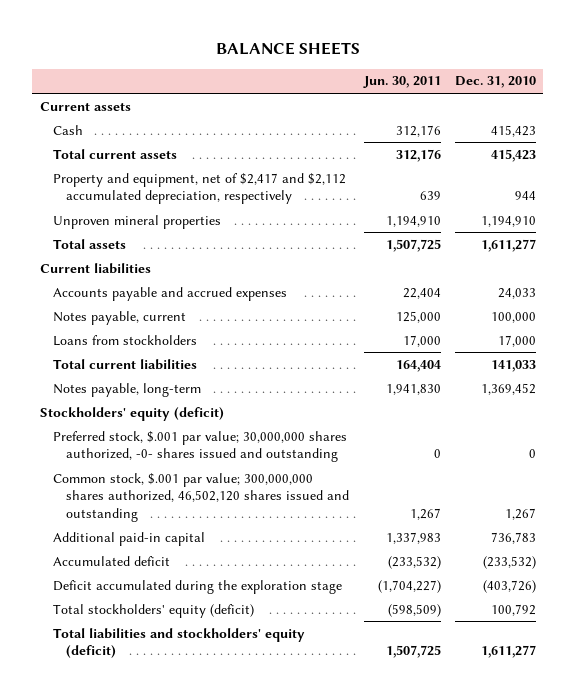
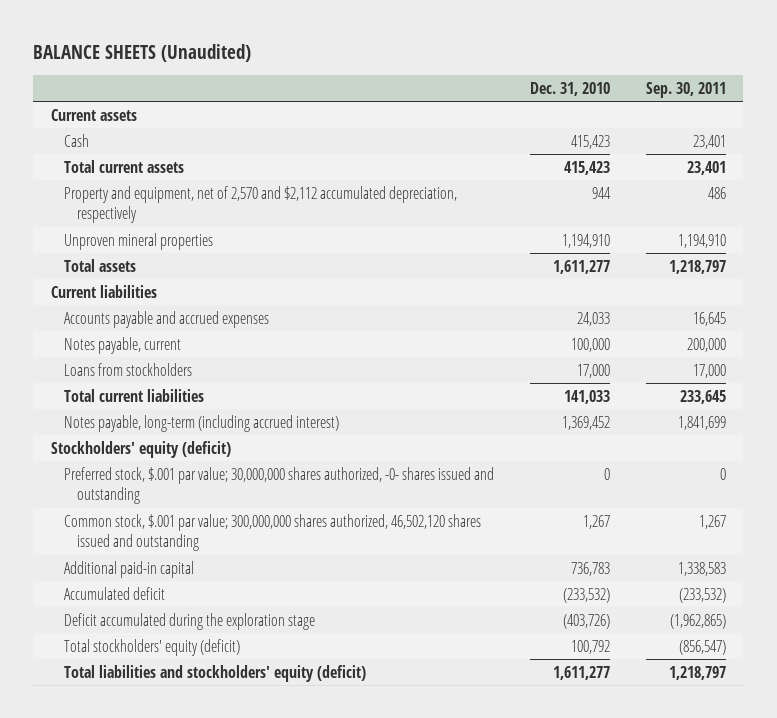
[215,42,360,56] BALANCE SHEETS -> [33,43,252,62] BALANCE SHEETS (Unaudited)
[362,76,441,89] Jun. 30, 2011 -> none
none -> [645,81,726,98] Sep. 30, 2011
[52,172,346,205] Property and equipment, net of $2,417 and $2,112 accumulated depreciation, respectively -> [64,185,458,224] Property and equipment, net of 2,570 and $2,112 accumulated depreciation, respectively
[52,382,201,397] Notes payable, long-term -> [64,414,340,432] Notes payable, long-term (including accrued interest)

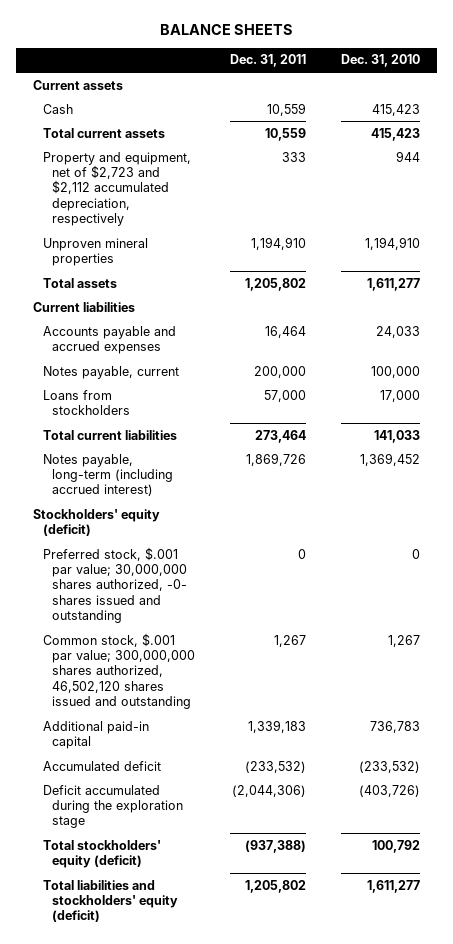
[33,43,252,62] BALANCE SHEETS (Unaudited) -> [159,24,293,36] BALANCE SHEETS
[645,81,726,98] Sep. 30, 2011 -> none
none -> [229,54,306,68] Dec. 31, 2011
[64,185,458,224] Property and equipment, net of 2,570 and $2,112 accumulated depreciation, respectively -> [42,151,191,226] Property and equipment, net of $2,723 and $2,112 accumulated depreciation, respectively

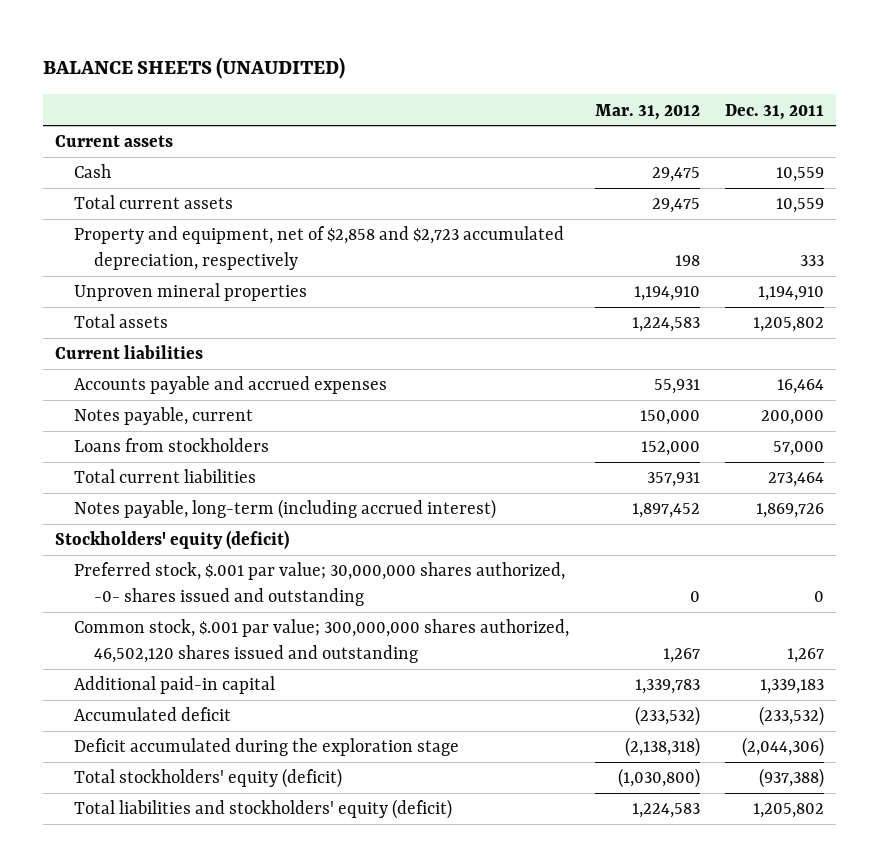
[159,24,293,36] BALANCE SHEETS -> [42,56,345,79] BALANCE SHEETS (UNAUDITED)
[340,54,420,68] Dec. 31, 2010 -> none
none -> [594,103,700,120] Mar. 31, 2012
[42,151,191,226] Property and equipment, net of $2,723 and $2,112 accumulated depreciation, respectively -> [74,226,565,270] Property and equipment, net of $2,858 and $2,723 accumulated depreciation, respectively

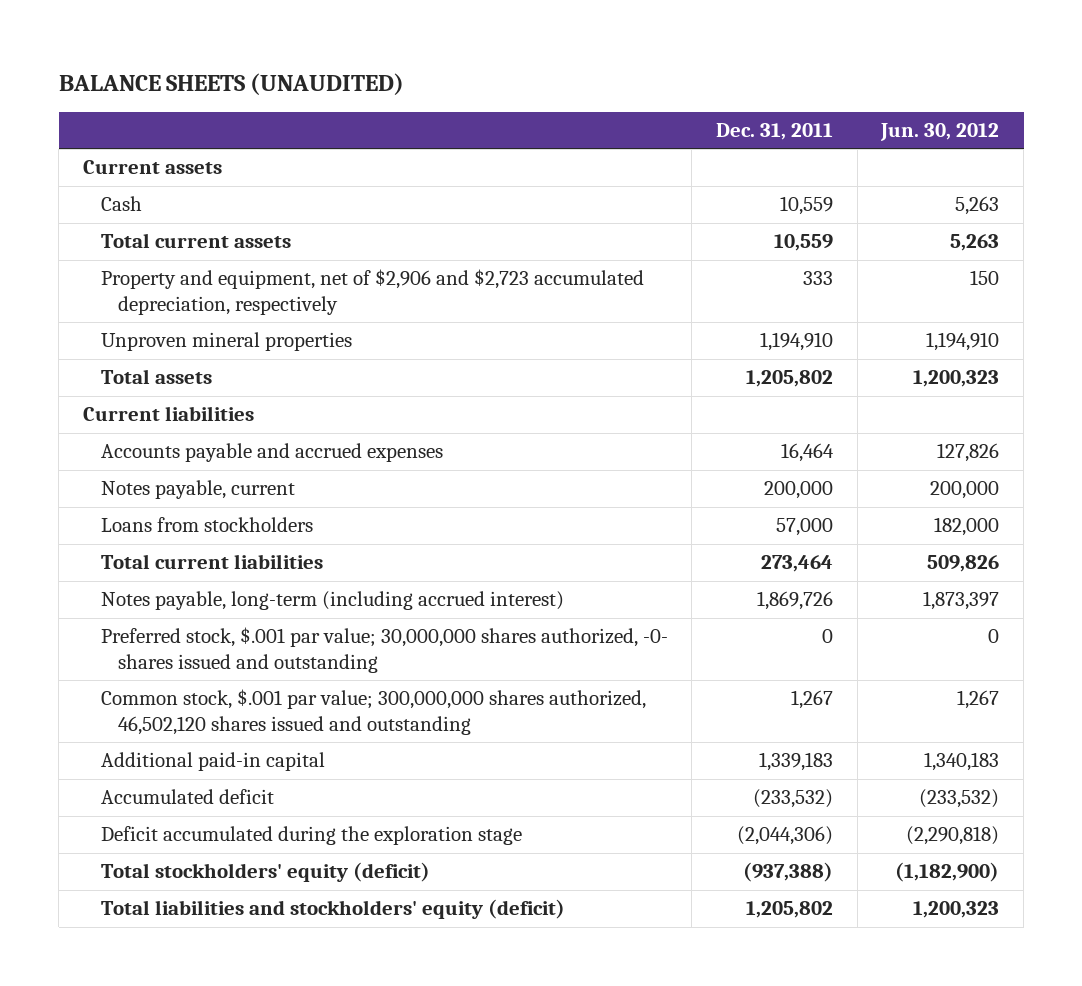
[594,103,700,120] Mar. 31, 2012 -> none
none -> [880,122,1000,141] Jun. 30, 2012
[74,226,565,270] Property and equipment, net of $2,858 and $2,723 accumulated depreciation, respectively -> [100,269,644,315] Property and equipment, net of $2,906 and $2,723 accumulated depreciation, respectively
[55,530,290,550] Stockholders' equity (deficit) -> none

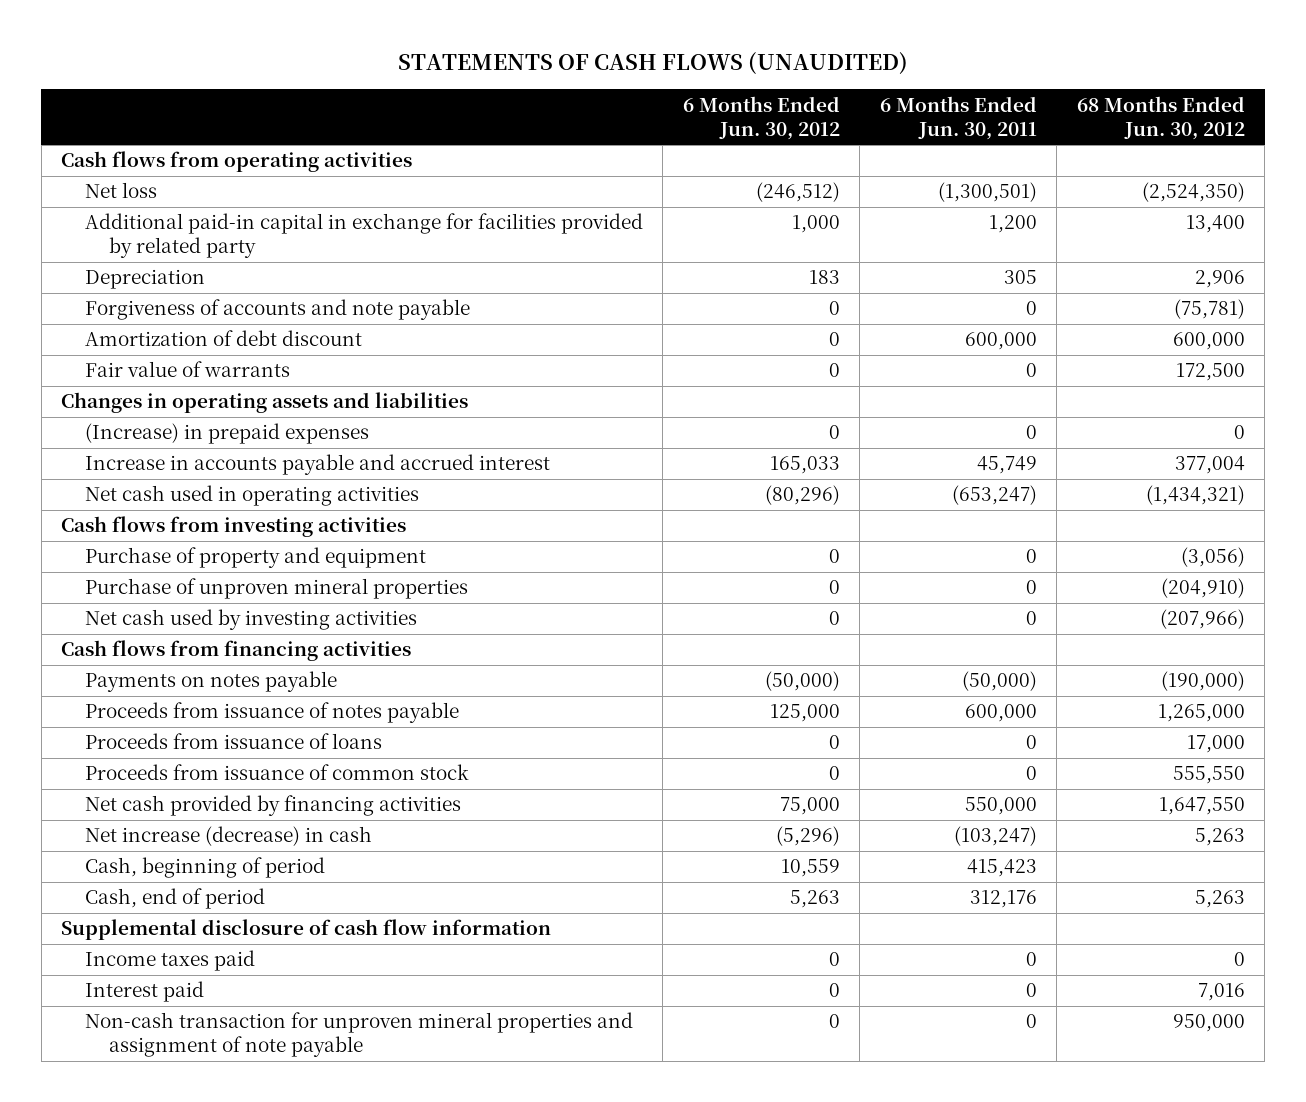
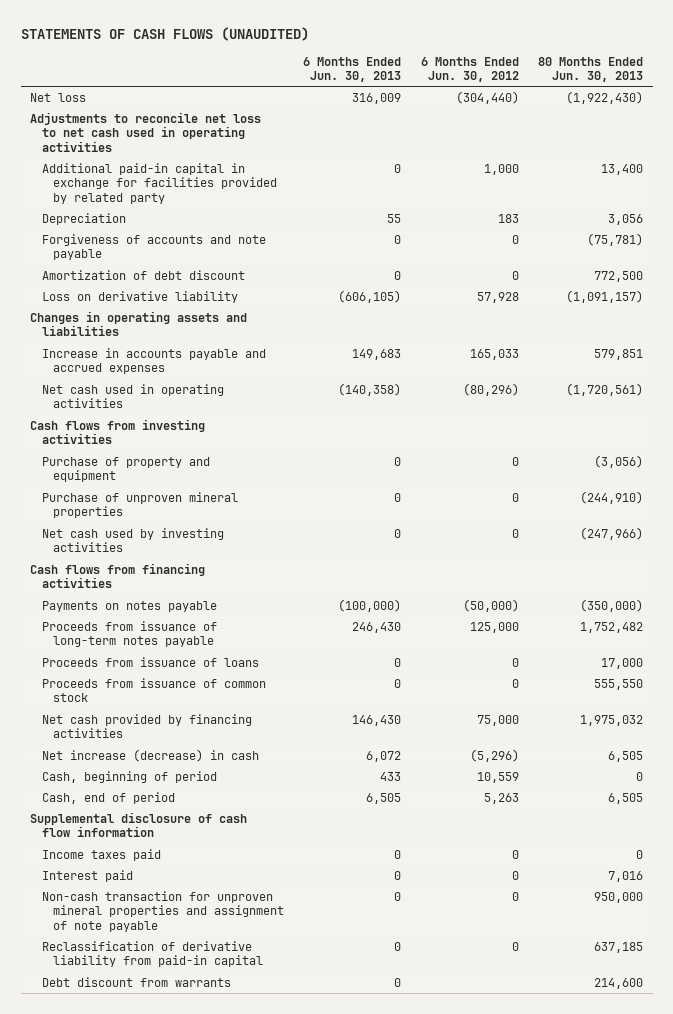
[879,95,1037,140] 6 Months Ended Jun. 30, 2011 -> none
[1076,95,1245,140] 68 Months Ended Jun. 30, 2012 -> none
none -> [303,56,402,83] 6 Months Ended Jun. 30, 2013
none -> [538,56,644,83] 80 Months Ended Jun. 30, 2013
[61,151,413,173] Cash flows from operating activities -> none
[755,182,840,203] (246,512) -> [455,90,519,104] (304,440)
none -> [30,111,262,152] Adjustments to reconcile net loss to net cash used in operating activities
[84,361,290,378] Fair value of warrants -> none
none -> [41,290,238,303] Loss on derivative liability
[84,423,369,445] (Increase) in prepaid expenses -> none
[84,454,550,476] Increase in accounts payable and accrued interest -> [41,347,266,375] Increase in accounts payable and accrued expenses
[84,702,459,724] Proceeds from issuance of notes payable -> [41,620,217,648] Proceeds from issuance of long-term notes payable
none -> [41,940,263,968] Reclassification of derivative liability from paid-in capital
none -> [41,976,231,987] Debt discount from warrants

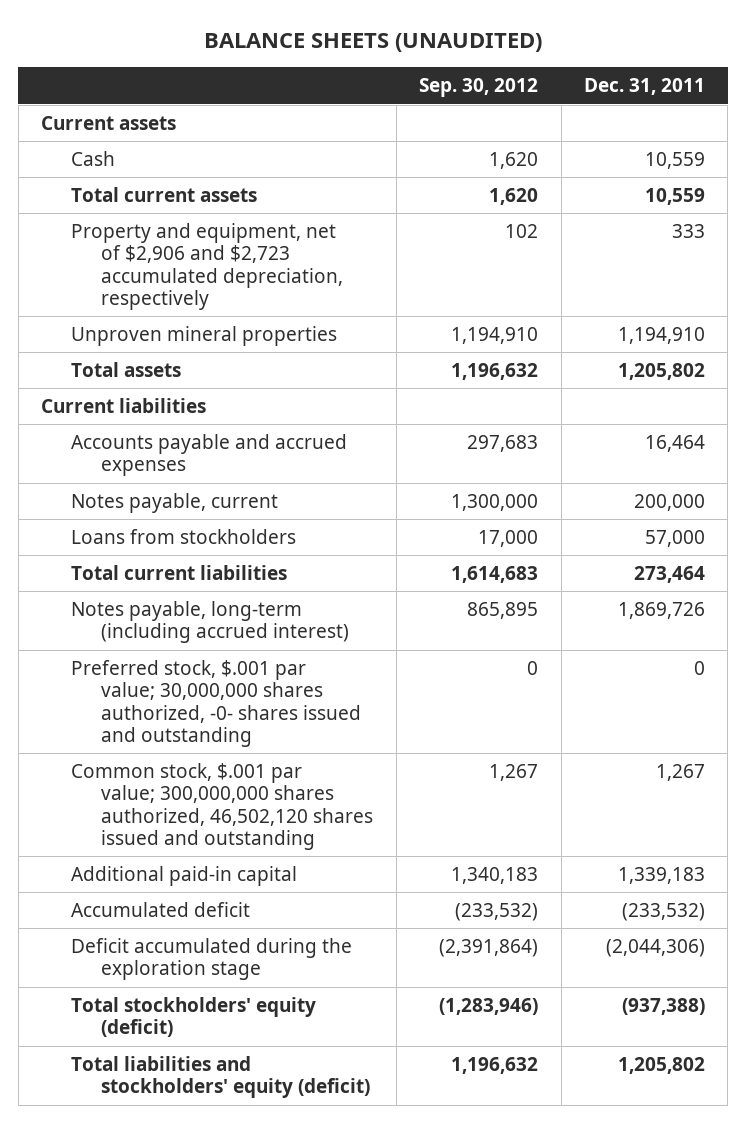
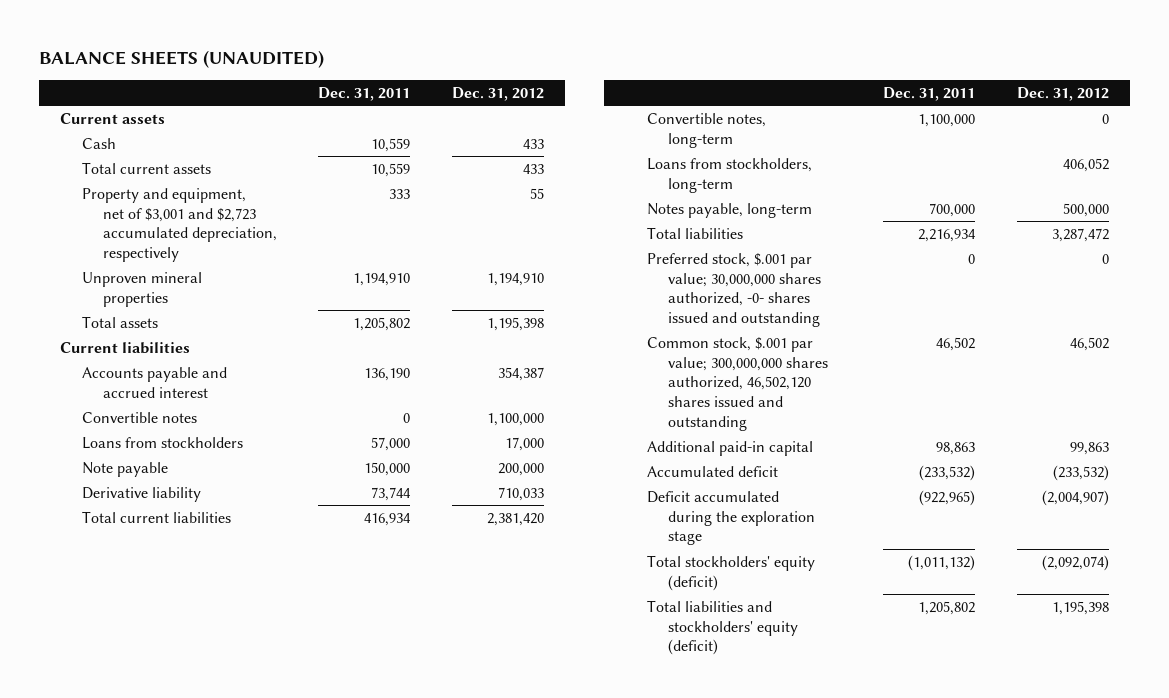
[419,78,539,98] Sep. 30, 2012 -> none
none -> [451,86,544,101] Dec. 31, 2012
[71,223,344,311] Property and equipment, net of $2,906 and $2,723 accumulated depreciation, respectively -> [81,187,278,263] Property and equipment, net of $3,001 and $2,723 accumulated depreciation, respectively
[71,493,279,514] Notes payable, current -> none
[71,434,348,477] Accounts payable and accrued expenses -> [81,366,227,398] Accounts payable and accrued interest
[644,435,705,453] 16,464 -> [364,367,411,381] 136,190
none -> [81,411,197,423] Convertible notes
none -> [81,461,168,477] Note payable
none -> [81,486,201,502] Derivative liability
[633,566,705,584] 273,464 -> [364,512,412,526] 416,934
none -> [646,112,766,148] Convertible notes, long-term
none -> [646,157,812,193] Loans from stockholders, long-term
[71,601,350,644] Notes payable, long-term (including accrued interest) -> [646,202,812,218] Notes payable, long-term
[617,602,705,620] 1,869,726 -> [929,202,976,217] 700,000
none -> [646,226,743,239] Total liabilities
[655,764,705,782] 1,267 -> [936,336,976,351] 46,502
[617,867,705,885] 1,339,183 -> [936,441,976,455] 98,863
[605,939,705,958] (2,044,306) -> [919,489,976,506] (922,965)
[621,998,705,1016] (937,388) -> [908,554,976,571] (1,011,132)

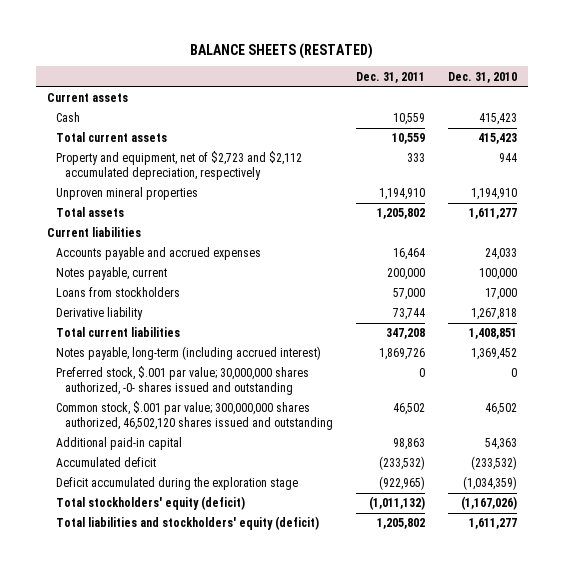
[39,50,325,69] BALANCE SHEETS (UNAUDITED) -> [190,42,374,59] BALANCE SHEETS (RESTATED)
[451,86,544,101] Dec. 31, 2012 -> none
none -> [447,71,517,83] Dec. 31, 2010
[81,187,278,263] Property and equipment, net of $3,001 and $2,723 accumulated depreciation, respectively -> [56,151,303,181] Property and equipment, net of $2,723 and $2,112 accumulated depreciation, respectively
[81,411,197,423] Convertible notes -> none
[81,366,227,398] Accounts payable and accrued interest -> [56,247,262,261] Accounts payable and accrued expenses
[364,367,411,381] 136,190 -> [393,248,426,261] 16,464
none -> [56,267,168,281] Notes payable, current
[81,461,168,477] Note payable -> none
[646,112,766,148] Convertible notes, long-term -> none
[646,157,812,193] Loans from stockholders, long-term -> none
[646,226,743,239] Total liabilities -> none
[364,512,412,526] 416,934 -> [386,328,426,340] 347,208
[646,202,812,218] Notes payable, long-term -> [56,346,322,361] Notes payable, long-term (including accrued interest)
[929,202,976,217] 700,000 -> [379,348,426,361] 1,869,726

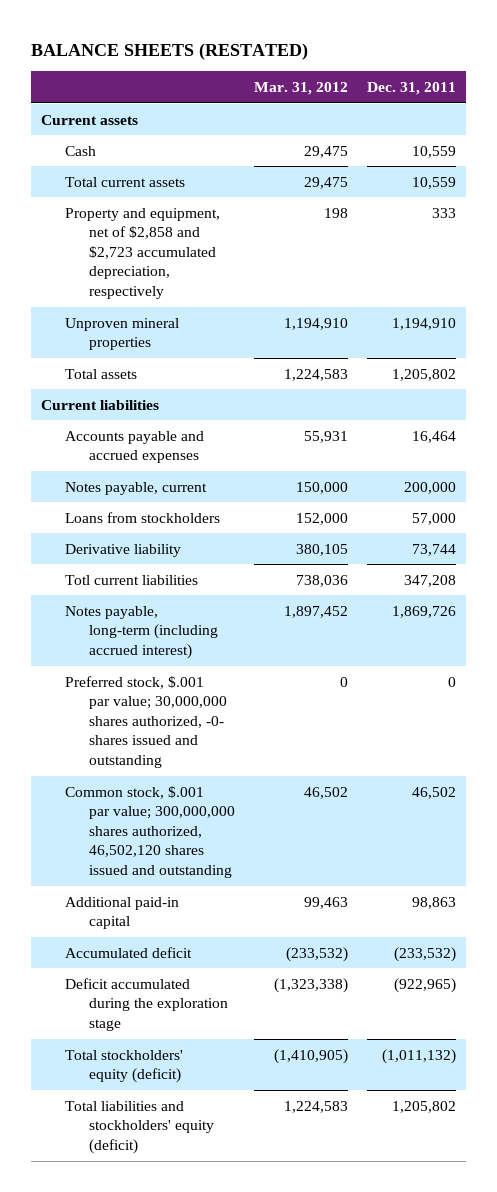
[447,71,517,83] Dec. 31, 2010 -> none
none -> [254,81,349,95] Mar. 31, 2012
[56,151,303,181] Property and equipment, net of $2,723 and $2,112 accumulated depreciation, respectively -> [65,207,221,300] Property and equipment, net of $2,858 and $2,723 accumulated depreciation, respectively
[56,327,181,338] Total current liabilities -> [65,574,199,585] Totl current liabilities

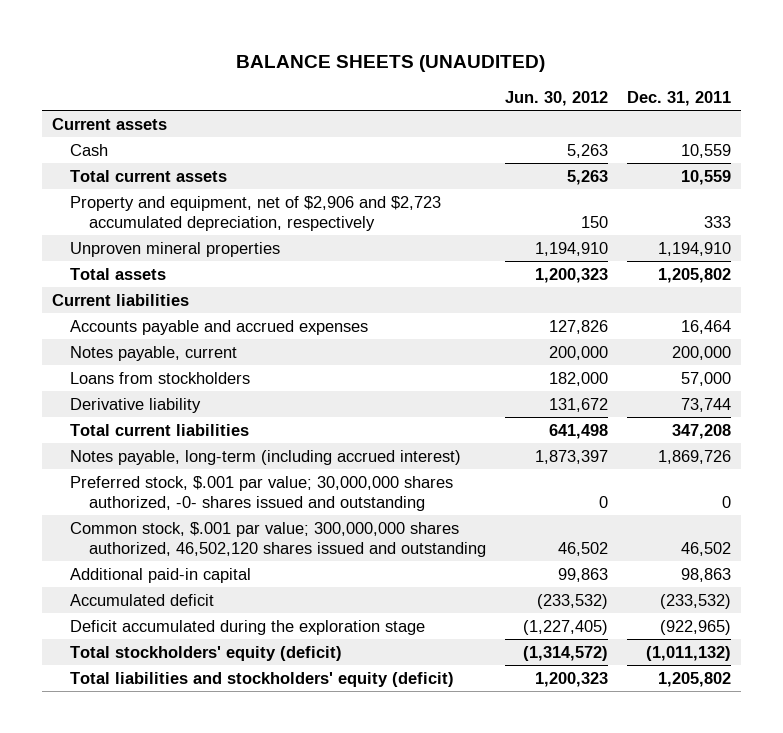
[31,42,309,60] BALANCE SHEETS (RESTATED) -> [236,54,546,72] BALANCE SHEETS (UNAUDITED)
[254,81,349,95] Mar. 31, 2012 -> none
none -> [505,91,609,107] Jun. 30, 2012
[65,207,221,300] Property and equipment, net of $2,858 and $2,723 accumulated depreciation, respectively -> [70,195,442,231] Property and equipment, net of $2,906 and $2,723 accumulated depreciation, respectively
[65,574,199,585] Totl current liabilities -> [70,423,250,436] Total current liabilities

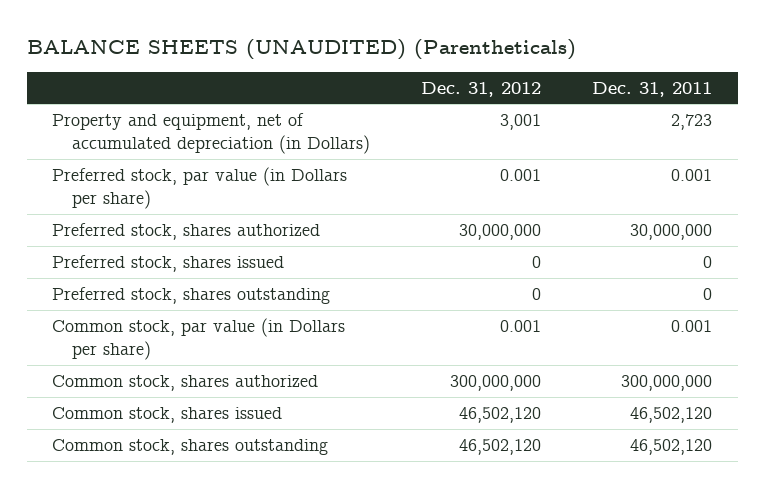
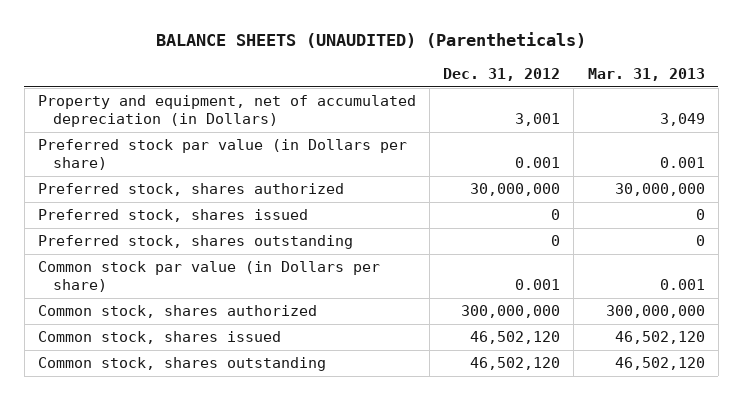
[592,81,713,97] Dec. 31, 2011 -> none
none -> [587,67,705,81] Mar. 31, 2013
[52,166,348,209] Preferred stock, par value (in Dollars per share) -> [37,139,407,171] Preferred stock par value (in Dollars per share)
[52,317,346,360] Common stock, par value (in Dollars per share) -> [37,261,380,293] Common stock par value (in Dollars per share)

